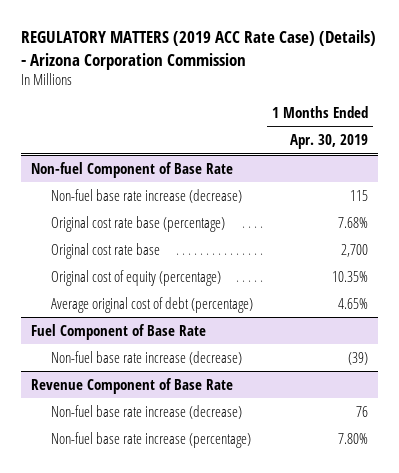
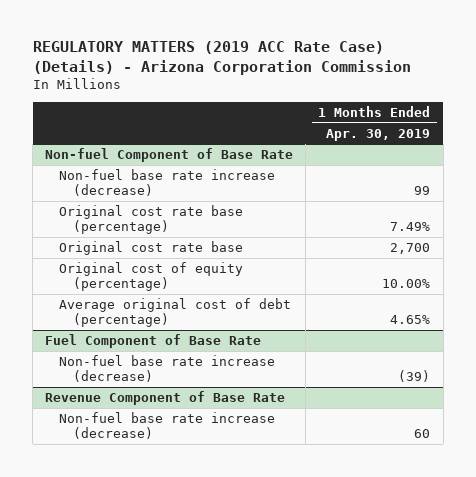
[350,189,369,201] 115 -> [414,185,431,195] 99
[338,216,369,228] 7.68% -> [390,221,431,231] 7.49%
[332,270,369,282] 10.35% -> [382,278,431,288] 10.00%
[50,431,251,448] Non-fuel base rate increase (percentage) -> none
[356,405,369,417] 76 -> [414,428,431,438] 60

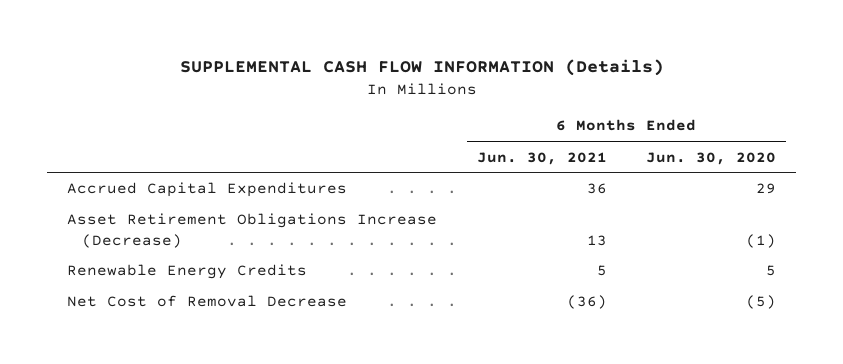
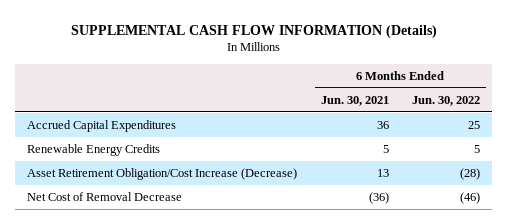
[646,151,777,165] Jun. 30, 2020 -> none
none -> [412,95,481,106] Jun. 30, 2022
[66,213,437,248] Asset Retirement Obligations Increase (Decrease) -> none
none -> [27,168,298,181] Asset Retirement Obligation/Cost Increase (Decrease)

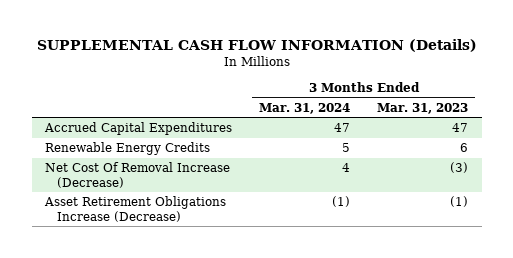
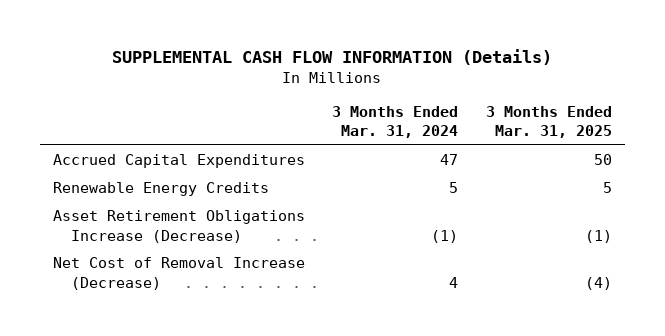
[377,102,469,114] Mar. 31, 2023 -> none
none -> [485,106,612,139] 3 Months Ended Mar. 31, 2025
[45,162,231,188] Net Cost Of Removal Increase (Decrease) -> none
none -> [53,257,306,290] Net Cost of Removal Increase (Decrease)

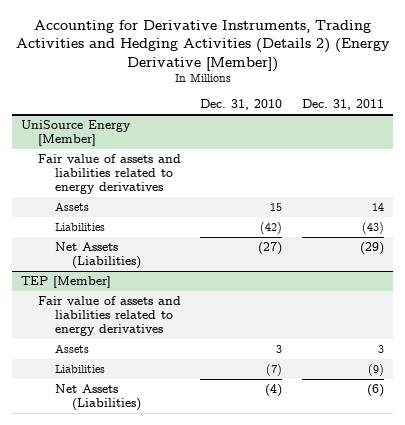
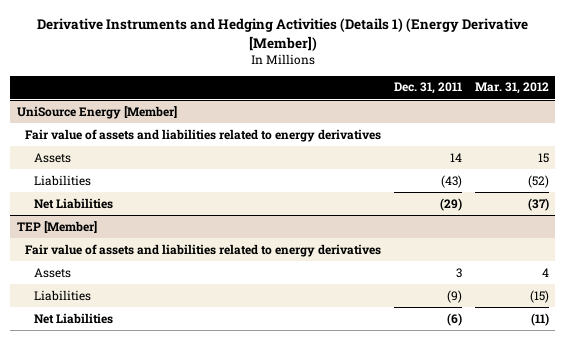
[15,20,390,72] Accounting for Derivative Instruments, Trading Activities and Hedging Activities (Details 2) (Energy Derivative [Member]) -> [36,18,528,51] Derivative Instruments and Hedging Activities (Details 1) (Energy Derivative [Member])
[200,99,283,111] Dec. 31, 2010 -> none
none -> [474,82,549,95] Mar. 31, 2012
[55,241,141,270] Net Assets (Liabilities) -> [33,197,113,209] Net Liabilities
[55,383,141,412] Net Assets (Liabilities) -> [33,312,113,324] Net Liabilities

